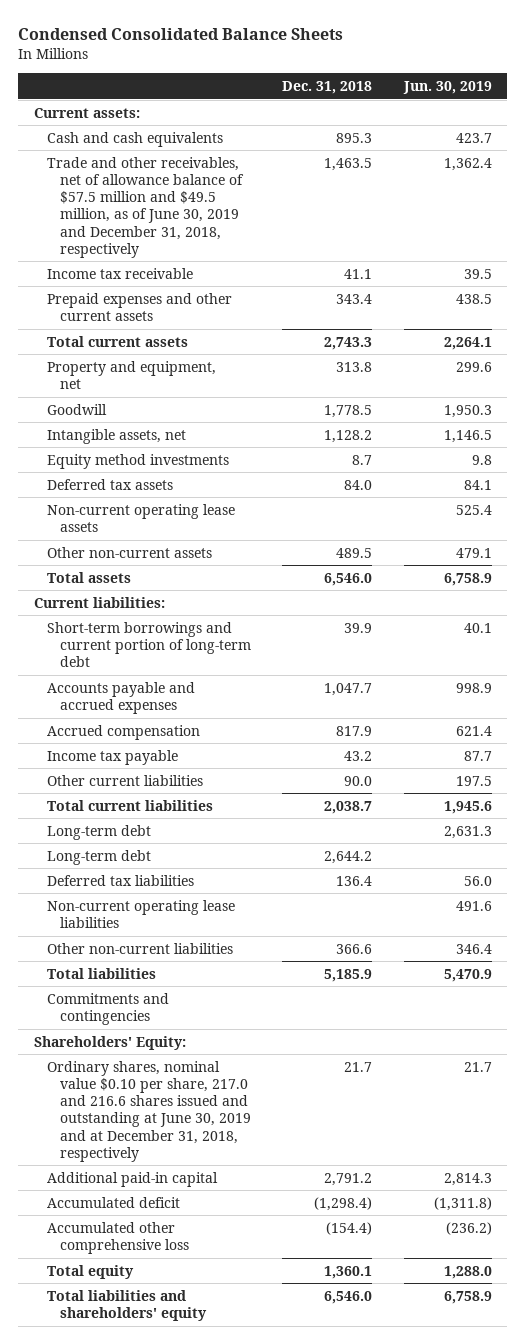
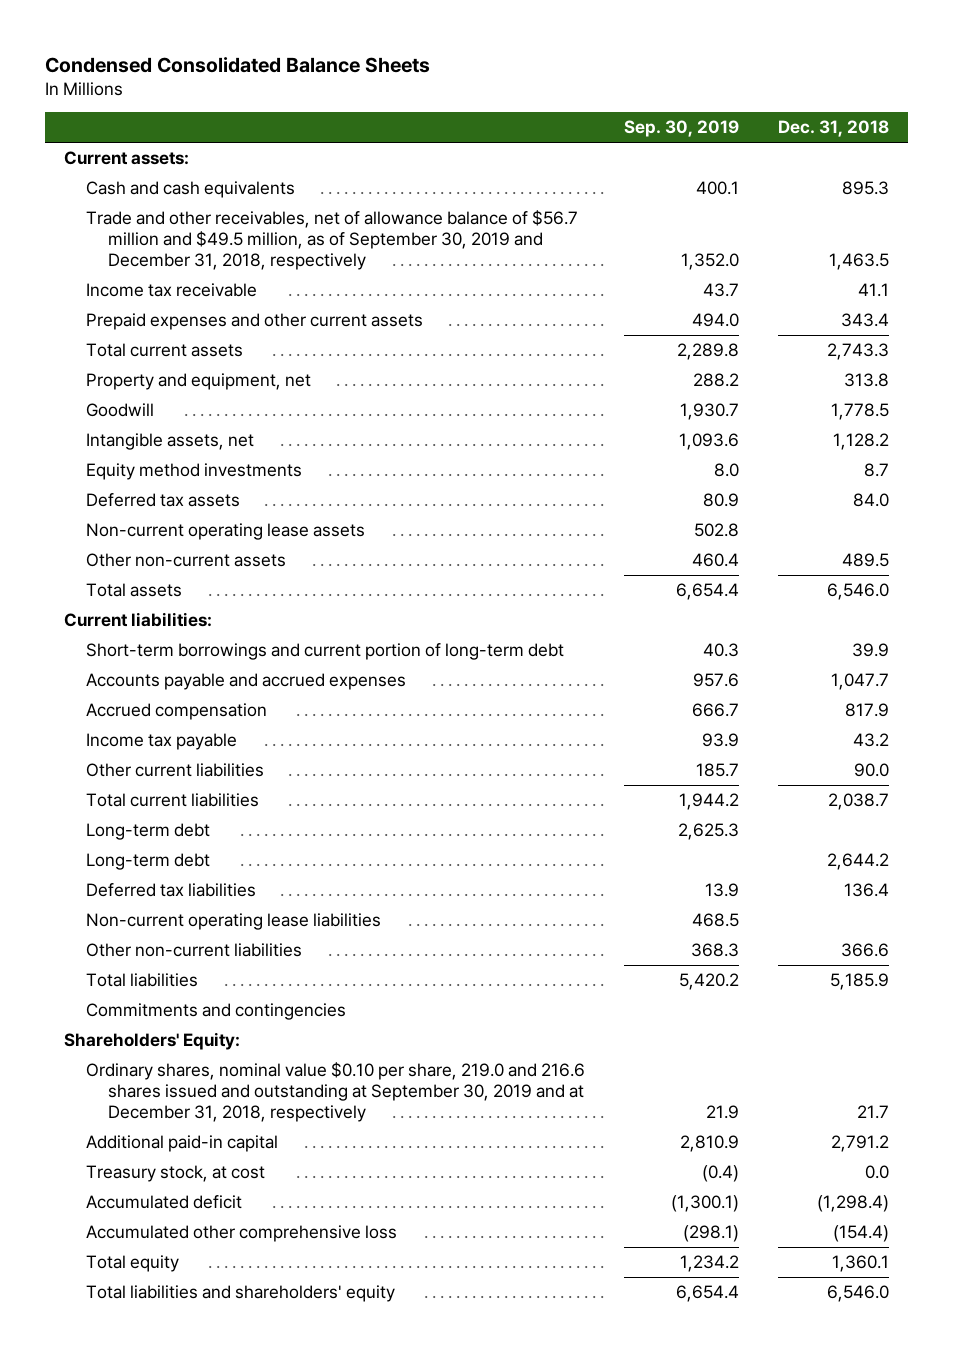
[402,80,492,94] Jun. 30, 2019 -> none
none -> [623,120,739,138] Sep. 30, 2019
[47,156,244,258] Trade and other receivables, net of allowance balance of $57.5 million and $49.5 million, as of June 30, 2019 and December 31, 2018, respectively -> [86,210,579,271] Trade and other receivables, net of allowance balance of $56.7 million and $49.5 million, as of September 30, 2019 and December 31, 2018, respectively
[47,1060,251,1162] Ordinary shares, nominal value $0.10 per share, 217.0 and 216.6 shares issued and outstanding at June 30, 2019 and at December 31, 2018, respectively -> [86,1062,586,1123] Ordinary shares, nominal value $0.10 per share, 219.0 and 216.6 shares issued and outstanding at September 30, 2019 and at December 31, 2018, respectively
none -> [86,1165,266,1183] Treasury stock, at cost

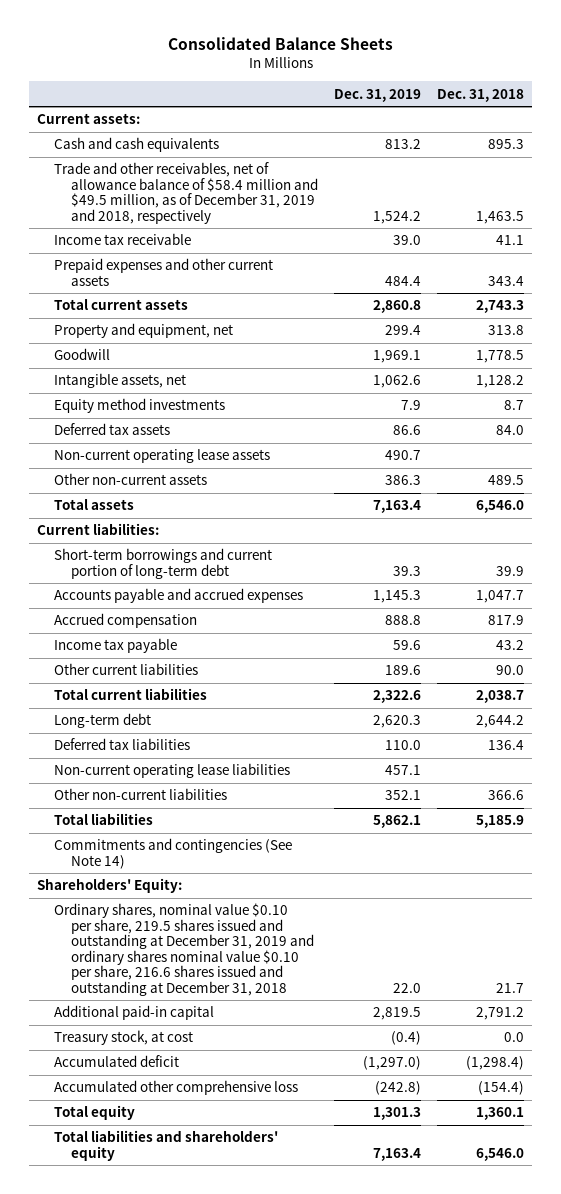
[44,56,430,73] Condensed Consolidated Balance Sheets -> [167,37,393,51] Consolidated Balance Sheets
[623,120,739,138] Sep. 30, 2019 -> none
none -> [334,88,422,102] Dec. 31, 2019
[86,210,579,271] Trade and other receivables, net of allowance balance of $56.7 million and $49.5 million, as of September 30, 2019 and December 31, 2018, respectively -> [54,162,319,224] Trade and other receivables, net of allowance balance of $58.4 million and $49.5 million, as of December 31, 2019 and 2018, respectively
[86,823,211,841] Long-term debt -> none
[86,1003,347,1021] Commitments and contingencies -> [54,838,293,869] Commitments and contingencies (See Note 14)
[86,1062,586,1123] Ordinary shares, nominal value $0.10 per share, 219.0 and 216.6 shares issued and outstanding at September 30, 2019 and at December 31, 2018, respectively -> [54,903,315,996] Ordinary shares, nominal value $0.10 per share, 219.5 shares issued and outstanding at December 31, 2019 and ordinary shares nominal value $0.10 per share, 216.6 shares issued and outstanding at December 31, 2018

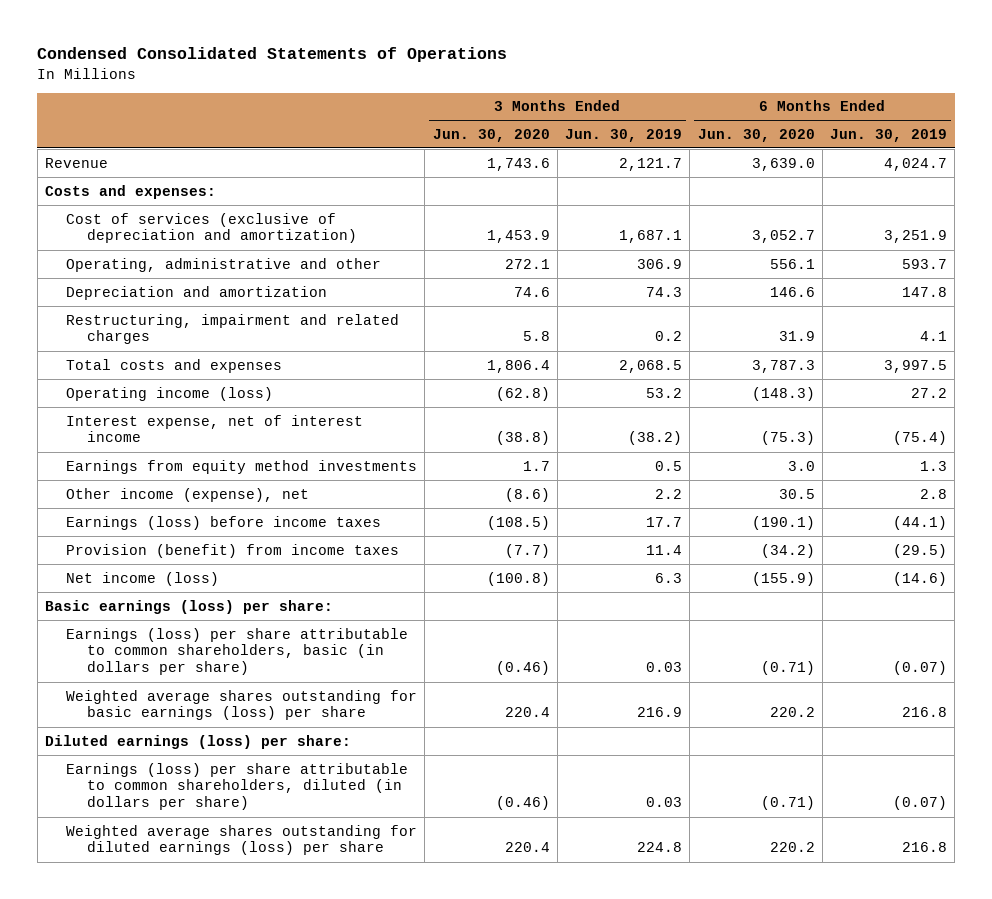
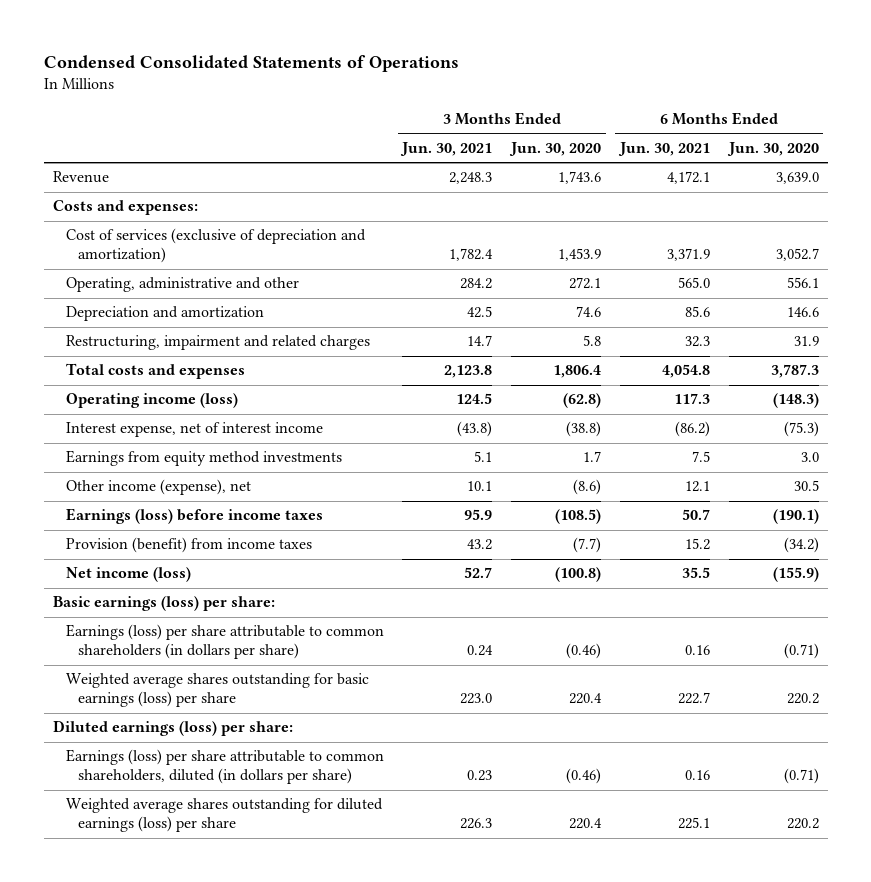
[565,128,683,142] Jun. 30, 2019 -> none
[830,128,948,142] Jun. 30, 2019 -> none
none -> [400,141,493,156] Jun. 30, 2021
none -> [617,141,710,156] Jun. 30, 2021
[66,627,409,676] Earnings (loss) per share attributable to common shareholders, basic (in dollars per share) -> [65,624,384,660] Earnings (loss) per share attributable to common shareholders (in dollars per share)

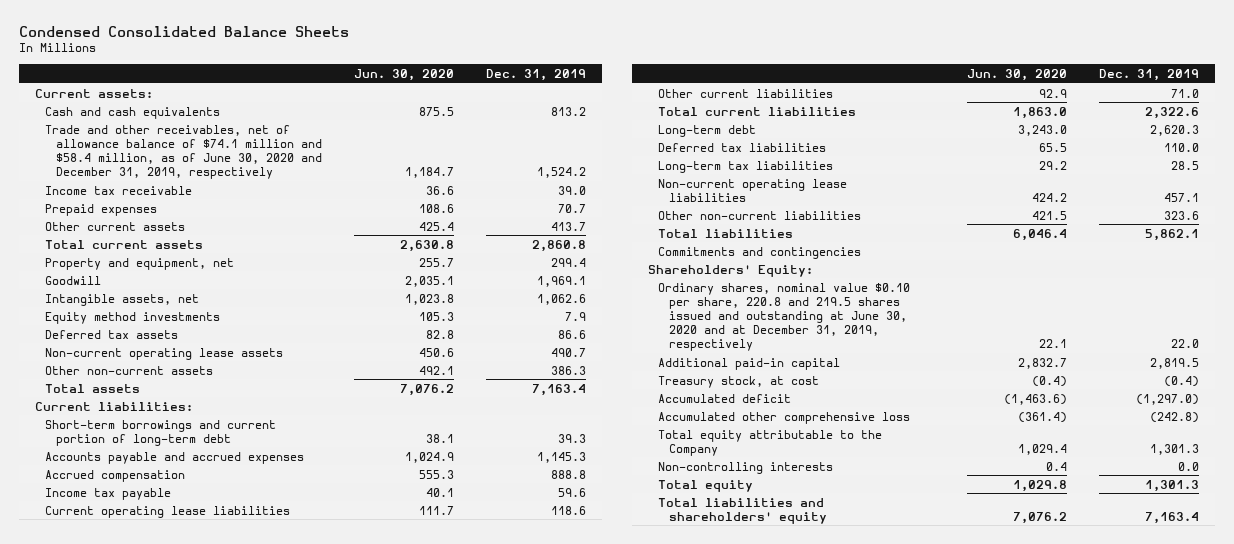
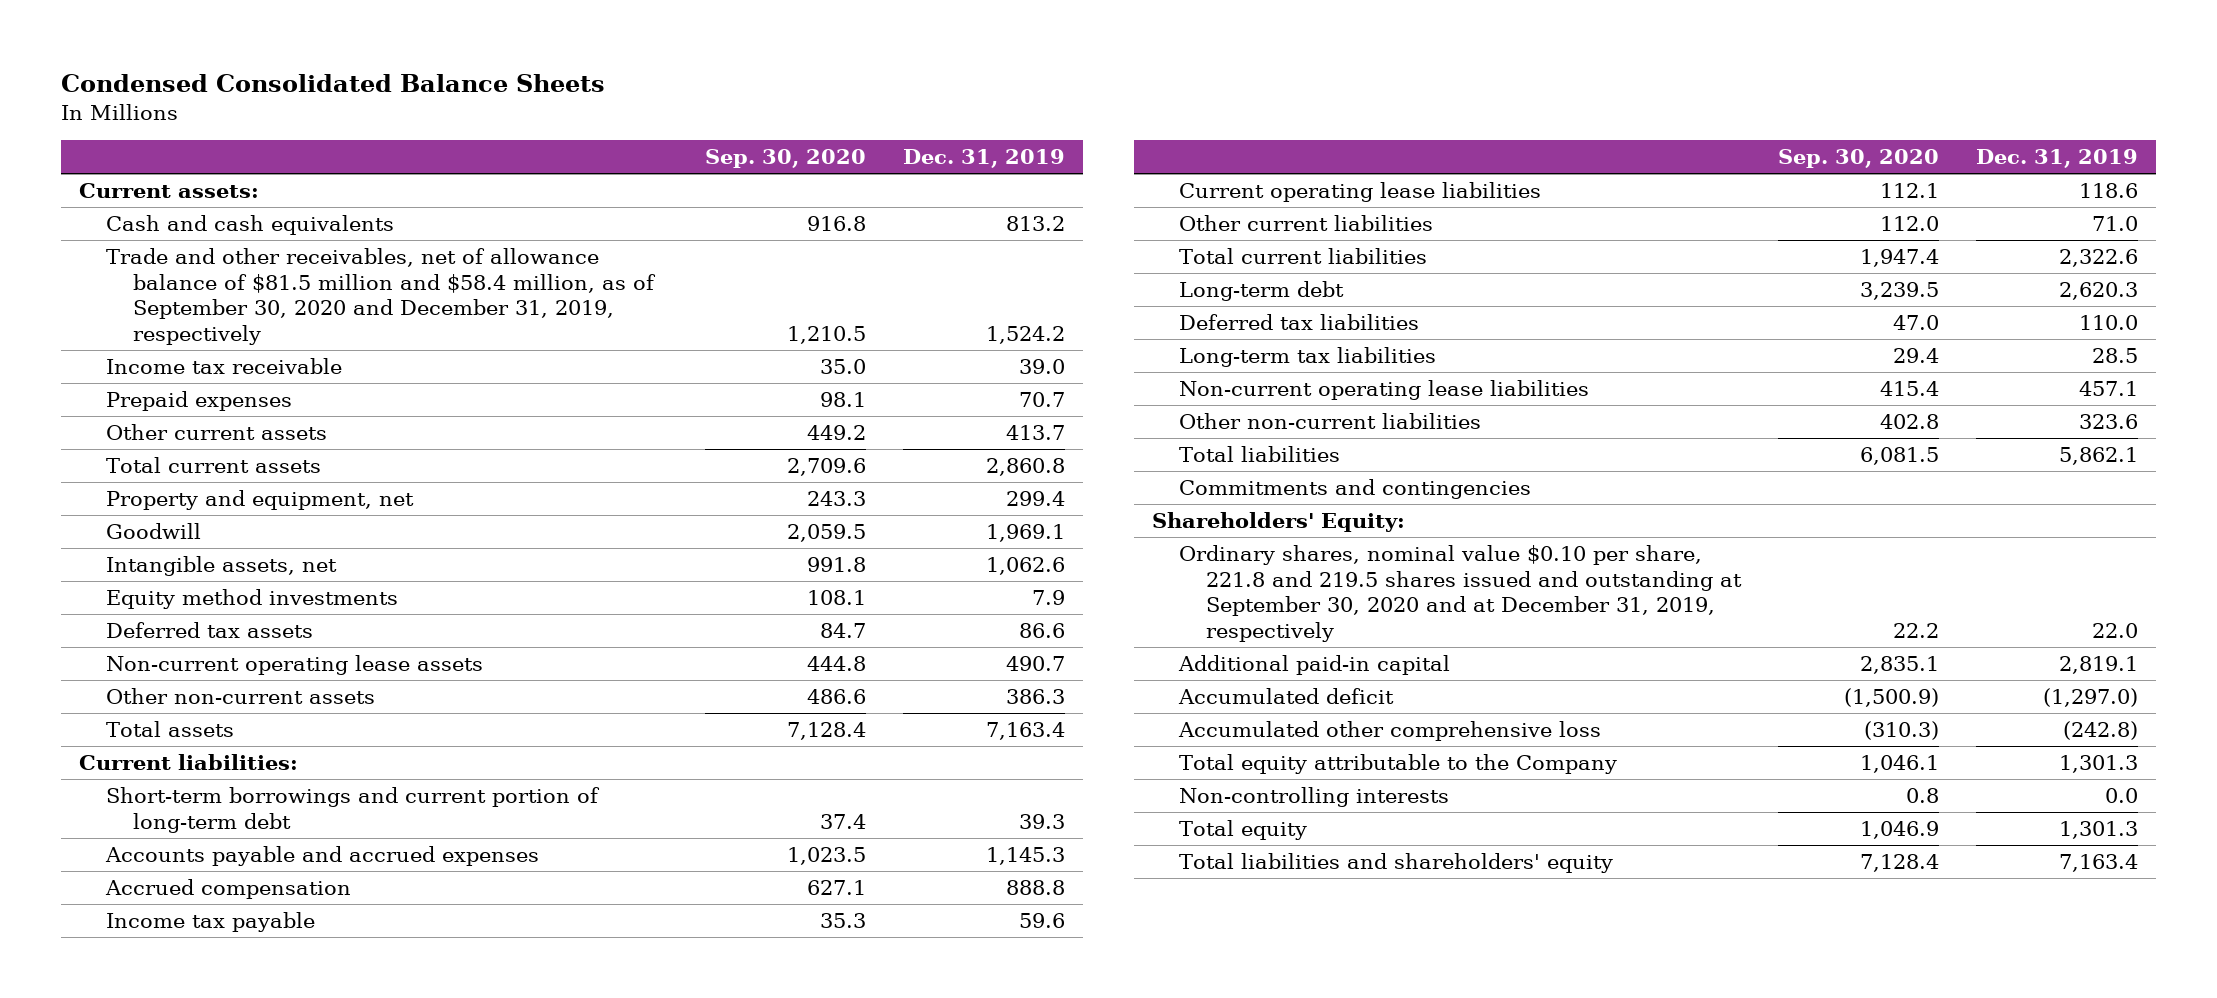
[354,68,455,81] Jun. 30, 2020 -> none
none -> [704,149,866,169] Sep. 30, 2020
[45,124,322,179] Trade and other receivables, net of allowance balance of $74.1 million and $58.4 million, as of June 30, 2020 and December 31, 2019, respectively -> [106,247,657,346] Trade and other receivables, net of allowance balance of $81.5 million and $58.4 million, as of September 30, 2020 and December 31, 2019, respectively
[658,375,820,388] Treasury stock, at cost -> none
[658,282,911,351] Ordinary shares, nominal value $0.10 per share, 220.8 and 219.5 shares issued and outstanding at June 30, 2020 and at December 31, 2019, respectively -> [1179,544,1743,643] Ordinary shares, nominal value $0.10 per share, 221.8 and 219.5 shares issued and outstanding at September 30, 2020 and at December 31, 2019, respectively
[1150,357,1200,369] 2,819.5 -> [2058,655,2138,674] 2,819.1

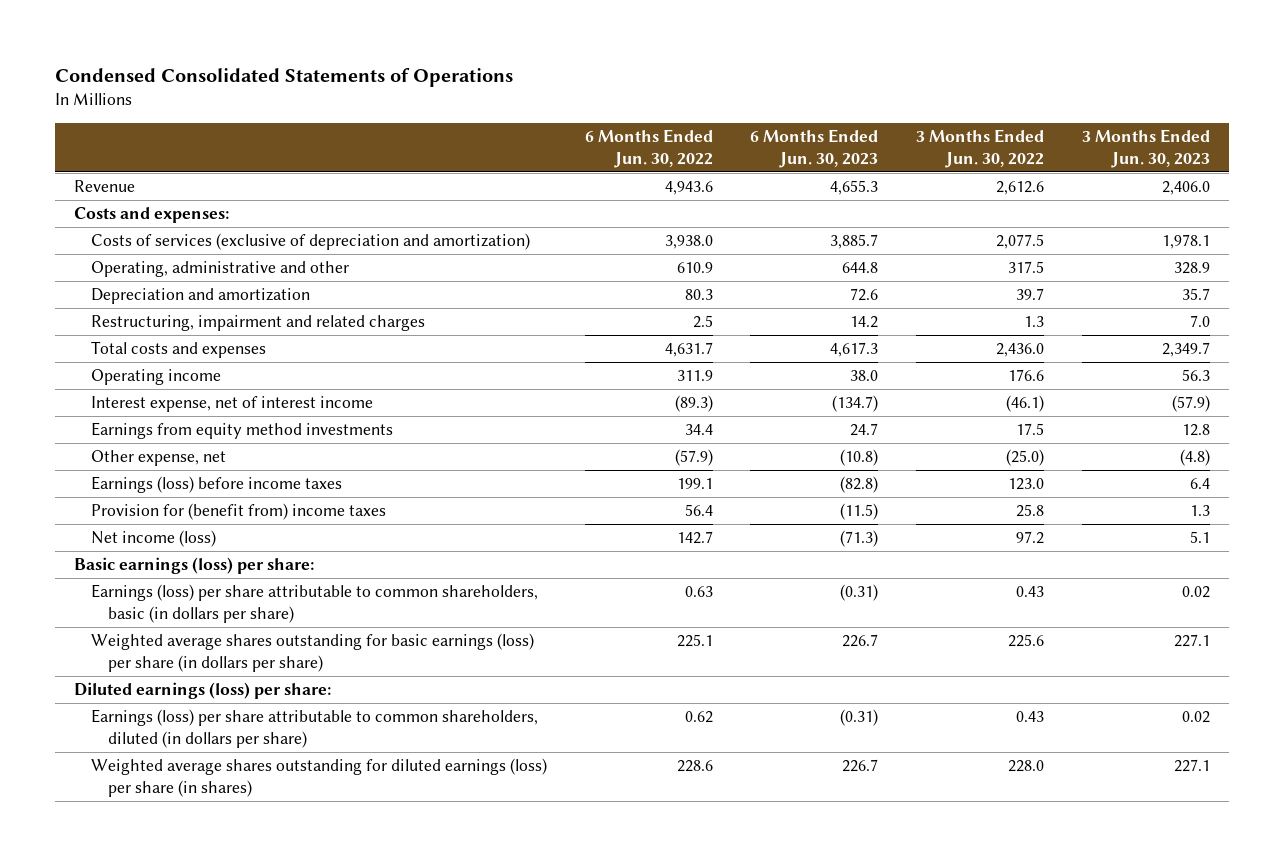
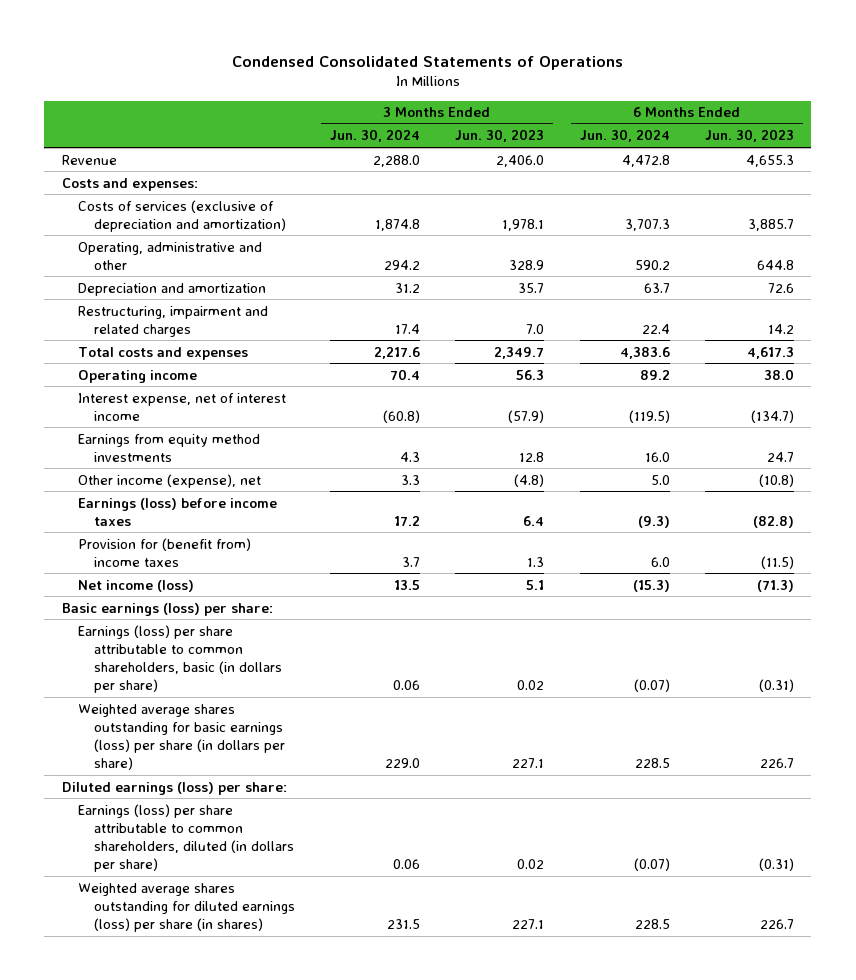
[584,128,713,168] 6 Months Ended Jun. 30, 2022 -> none
[916,128,1045,168] 3 Months Ended Jun. 30, 2022 -> none
none -> [330,129,421,143] Jun. 30, 2024
none -> [579,129,670,143] Jun. 30, 2024
[91,450,227,467] Other expense, net -> [77,473,261,488] Other income (expense), net

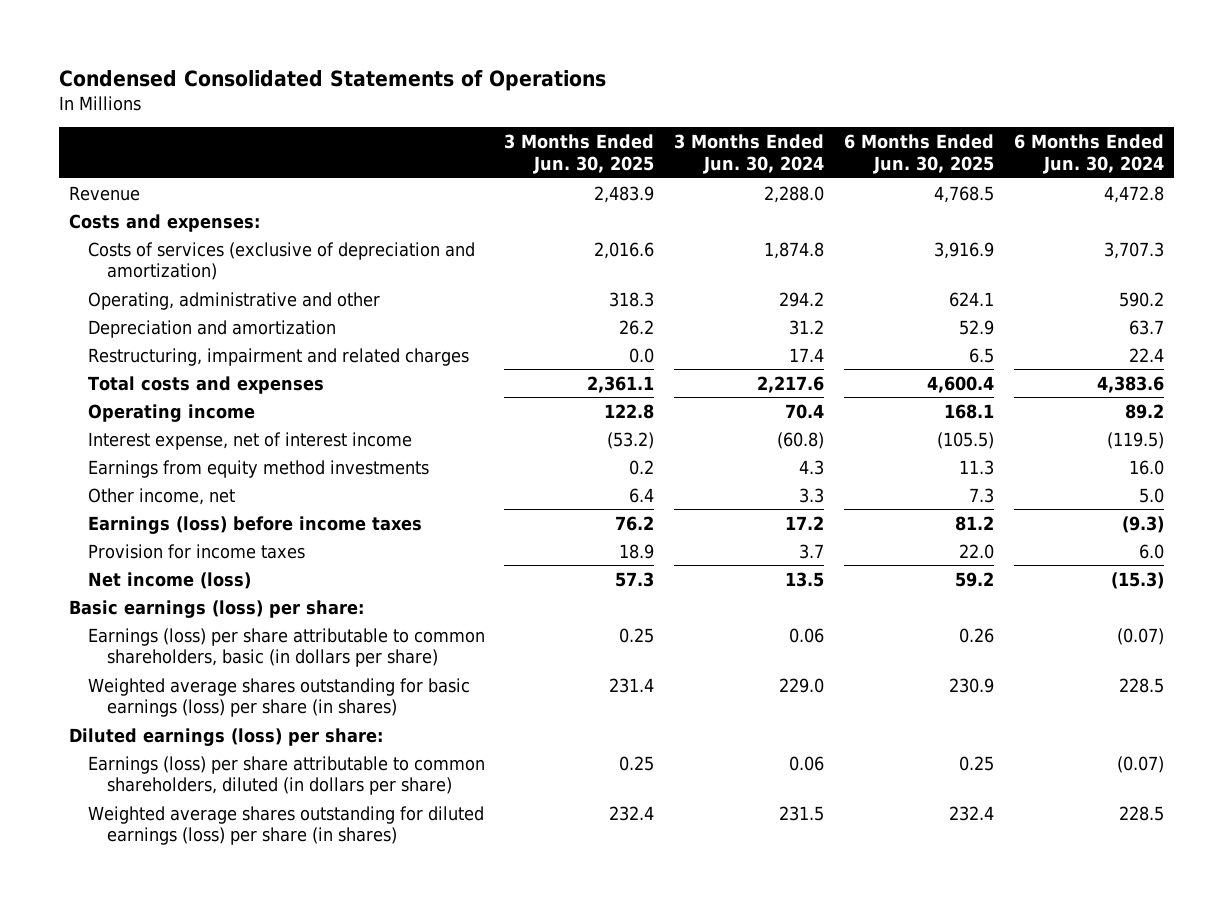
[455,129,545,143] Jun. 30, 2023 -> none
[704,129,794,143] Jun. 30, 2023 -> none
none -> [504,134,655,174] 3 Months Ended Jun. 30, 2025
none -> [843,134,994,174] 6 Months Ended Jun. 30, 2025
[77,473,261,488] Other income (expense), net -> [87,487,235,505] Other income, net
[77,537,251,567] Provision for (benefit from) income taxes -> [87,543,305,559] Provision for income taxes
[77,703,285,771] Weighted average shares outstanding for basic earnings (loss) per share (in dollars per share) -> [87,677,470,718] Weighted average shares outstanding for basic earnings (loss) per share (in shares)

